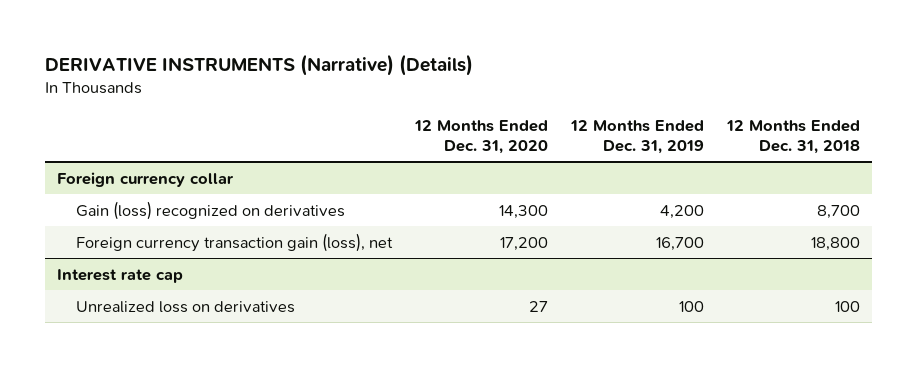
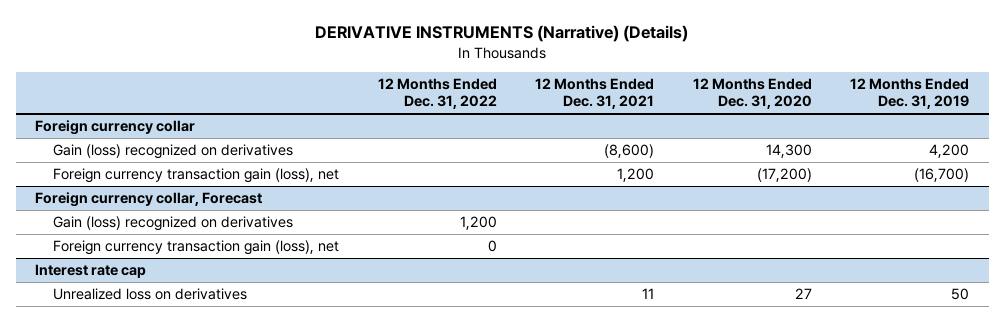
[726,120,861,154] 12 Months Ended Dec. 31, 2018 -> none
none -> [377,78,497,110] 12 Months Ended Dec. 31, 2022
none -> [535,78,655,110] 12 Months Ended Dec. 31, 2021
[500,236,549,251] 17,200 -> [756,168,812,183] (17,200)
[656,236,705,251] 16,700 -> [914,168,970,183] (16,700)
none -> [35,192,263,208] Foreign currency collar, Forecast
none -> [53,216,294,232] Gain (loss) recognized on derivatives
none -> [53,240,340,256] Foreign currency transaction gain (loss), net
[679,300,705,312] 100 -> [951,288,970,301] 50

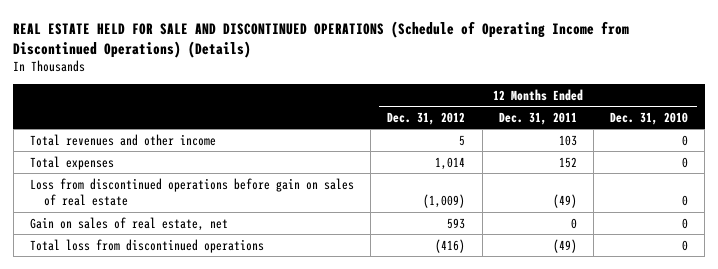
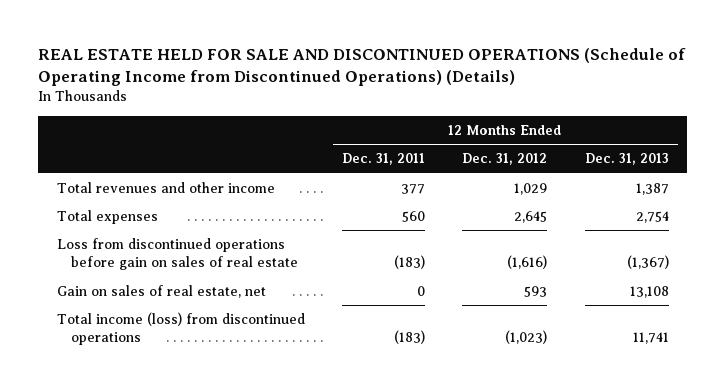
[610,111,689,125] Dec. 31, 2010 -> none
none -> [584,153,669,166] Dec. 31, 2013
[459,134,466,146] 5 -> [514,183,548,196] 1,029
[558,134,577,146] 103 -> [401,184,426,195] 377
[435,156,466,170] 1,014 -> [514,211,548,224] 2,645
[558,156,577,168] 152 -> [402,211,426,223] 560
[423,194,466,209] (1,009) -> [507,255,548,270] (1,616)
[552,194,577,209] (49) -> [394,255,426,270] (183)
[30,238,265,253] Total loss from discontinued operations -> [56,312,305,346] Total income (loss) from discontinued operations
[435,238,466,253] (416) -> [505,330,548,345] (1,023)
[552,238,577,253] (49) -> [394,330,426,345] (183)

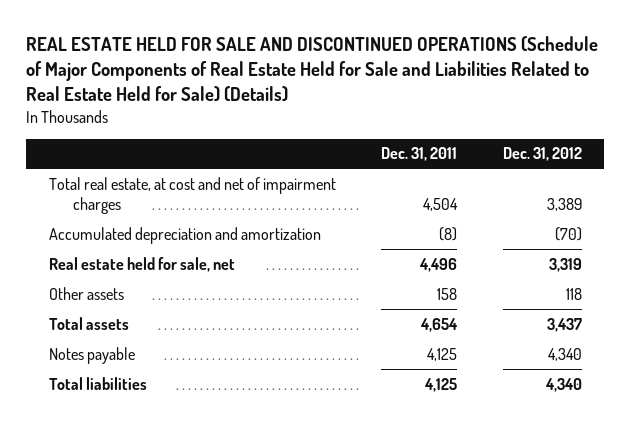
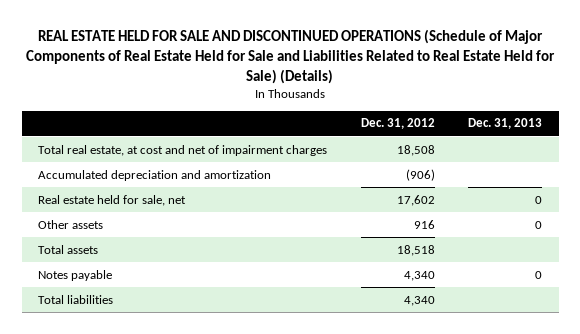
[381,147,458,162] Dec. 31, 2011 -> none
none -> [467,118,542,130] Dec. 31, 2013
[546,197,582,211] 3,389 -> [396,144,435,156] 18,508
[554,226,582,241] (70) -> [405,168,435,181] (906)
[548,257,582,272] 3,319 -> [396,194,435,206] 17,602
[565,287,582,300] 118 -> [413,219,435,229] 916
[546,317,582,332] 3,437 -> [396,244,435,256] 18,518

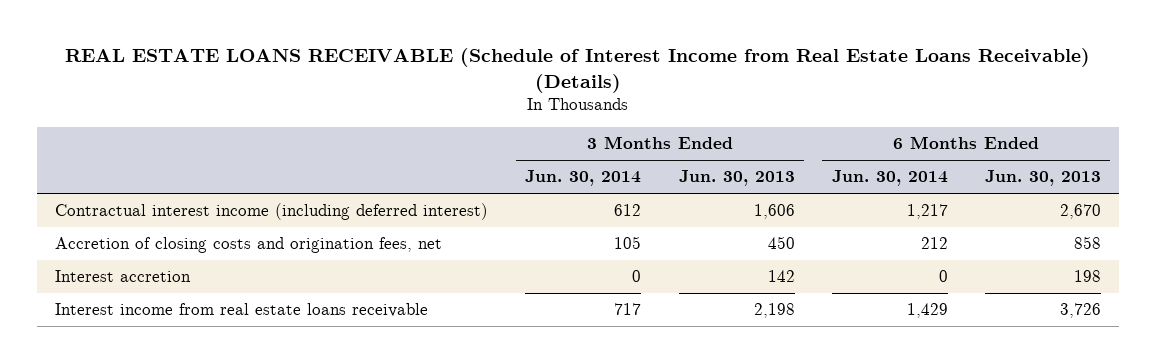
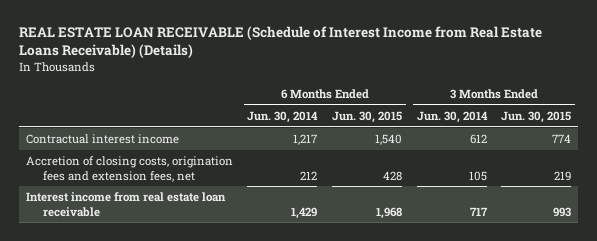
[65,48,1091,93] REAL ESTATE LOANS RECEIVABLE (Schedule of Interest Income from Real Estate Loans Receivable) (Details) -> [18,25,542,58] REAL ESTATE LOAN RECEIVABLE (Schedule of Interest Income from Real Estate Loans Receivable) (Details)
[678,170,795,187] Jun. 30, 2013 -> none
[984,170,1101,187] Jun. 30, 2013 -> none
none -> [331,110,402,123] Jun. 30, 2015
none -> [501,110,572,123] Jun. 30, 2015
[55,270,192,283] Interest accretion -> none
[55,203,489,221] Contractual interest income (including deferred interest) -> [25,134,179,145] Contractual interest income
[55,237,443,254] Accretion of closing costs and origination fees, net -> [25,156,233,182] Accretion of closing costs, origination fees and extension fees, net
[55,303,429,318] Interest income from real estate loans receivable -> [25,192,226,217] Interest income from real estate loan receivable

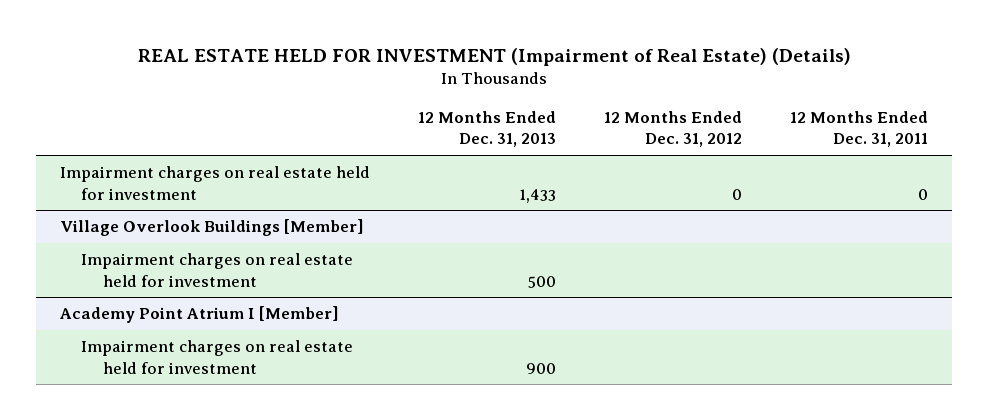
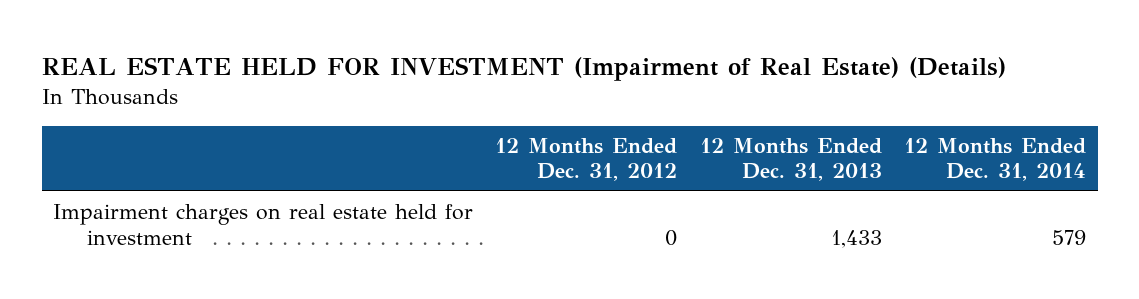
[789,111,928,148] 12 Months Ended Dec. 31, 2011 -> none
none -> [904,137,1087,182] 12 Months Ended Dec. 31, 2014
[59,219,364,237] Village Overlook Buildings [Member] -> none
[81,253,354,287] Impairment charges on real estate held for investment -> none
[59,306,339,324] Academy Point Atrium I [Member] -> none
[81,340,354,374] Impairment charges on real estate held for investment -> none

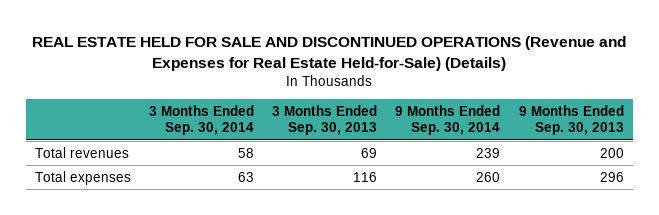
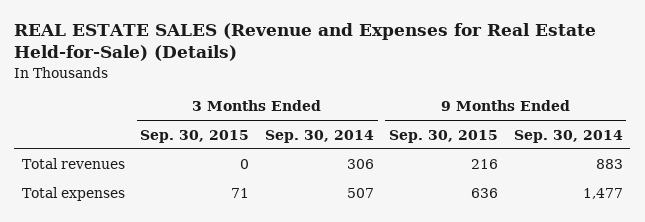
[32,35,627,71] REAL ESTATE HELD FOR SALE AND DISCONTINUED OPERATIONS (Revenue and Expenses for Real Estate Held-for-Sale) (Details) -> [14,23,597,62] REAL ESTATE SALES (Revenue and Expenses for Real Estate Held-for-Sale) (Details)
[272,104,378,136] 3 Months Ended Sep. 30, 2013 -> none
[518,104,624,136] 9 Months Ended Sep. 30, 2013 -> none
none -> [140,129,250,143] Sep. 30, 2015
none -> [389,129,499,143] Sep. 30, 2015
[238,147,255,158] 58 -> [346,159,374,170] 306
[476,147,501,158] 239 -> [595,159,623,170] 883
[238,171,255,182] 63 -> [346,188,374,199] 507
[476,171,501,182] 260 -> [582,188,623,200] 1,477

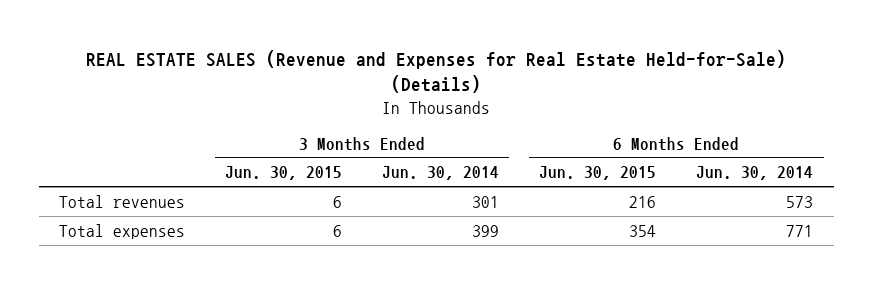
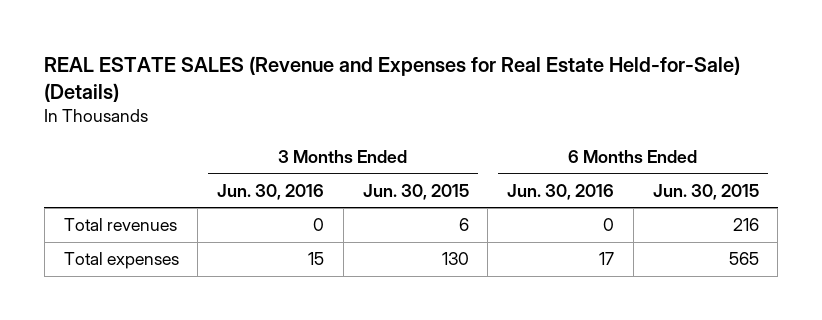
[382,166,500,181] Jun. 30, 2014 -> none
[696,166,814,181] Jun. 30, 2014 -> none
none -> [217,183,325,200] Jun. 30, 2016
none -> [507,183,615,200] Jun. 30, 2016
[333,224,343,237] 6 -> [441,252,469,266] 130
[629,224,657,237] 354 -> [728,252,759,266] 565

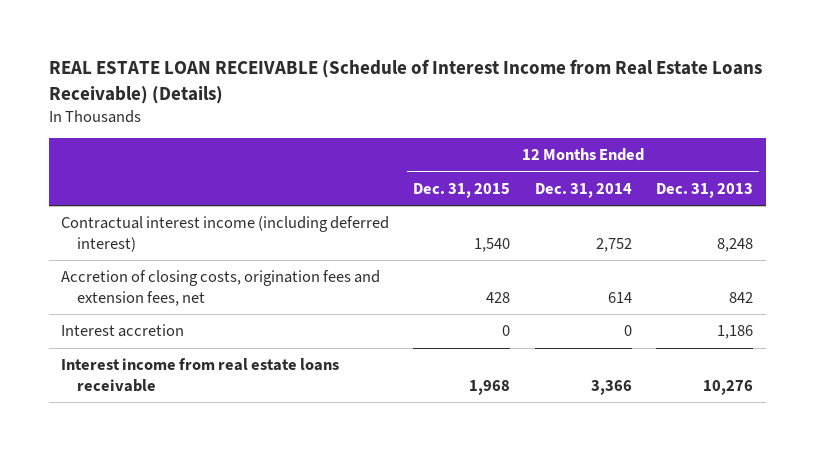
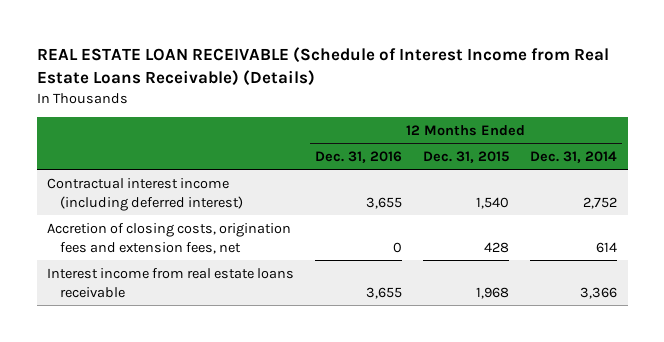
[656,182,754,198] Dec. 31, 2013 -> none
none -> [315,151,403,164] Dec. 31, 2016
[60,324,184,338] Interest accretion -> none

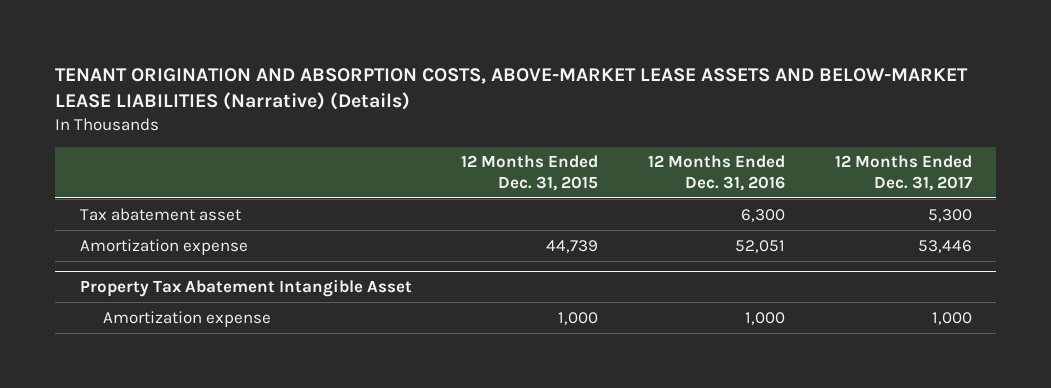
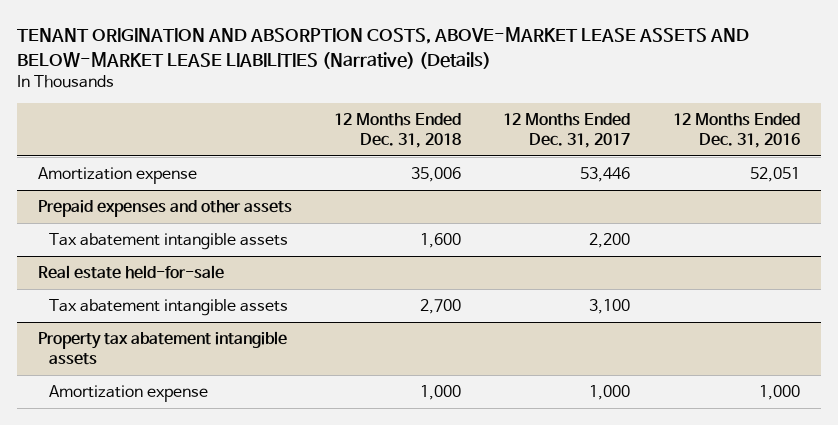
[461,155,599,191] 12 Months Ended Dec. 31, 2015 -> none
none -> [334,112,462,149] 12 Months Ended Dec. 31, 2018
[79,207,241,221] Tax abatement asset -> none
none -> [37,200,292,218] Prepaid expenses and other assets
none -> [49,233,289,251] Tax abatement intangible assets
none -> [37,265,224,280] Real estate held-for-sale
none -> [49,299,289,317] Tax abatement intangible assets
[79,278,412,297] Property Tax Abatement Intangible Asset -> [37,331,287,366] Property tax abatement intangible assets

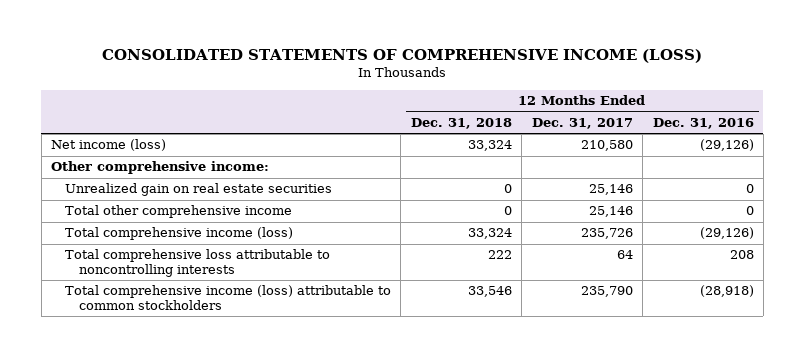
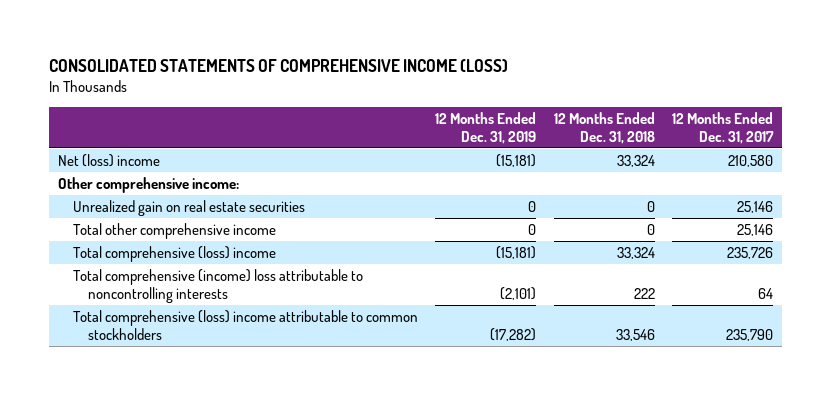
[652,118,754,130] Dec. 31, 2016 -> none
none -> [435,111,537,144] 12 Months Ended Dec. 31, 2019
[50,139,166,152] Net income (loss) -> [57,153,160,167] Net (loss) income
[65,227,294,241] Total comprehensive income (loss) -> [72,245,276,262] Total comprehensive (loss) income
[65,249,331,278] Total comprehensive loss attributable to noncontrolling interests -> [72,268,363,303] Total comprehensive (income) loss attributable to noncontrolling interests
[65,285,392,311] Total comprehensive income (loss) attributable to common stockholders -> [72,309,418,340] Total comprehensive (loss) income attributable to common stockholders

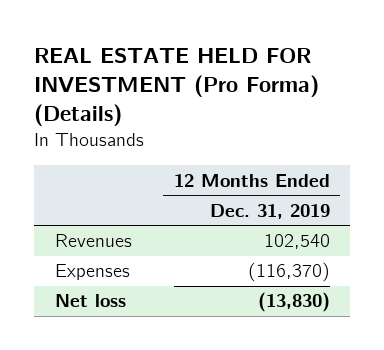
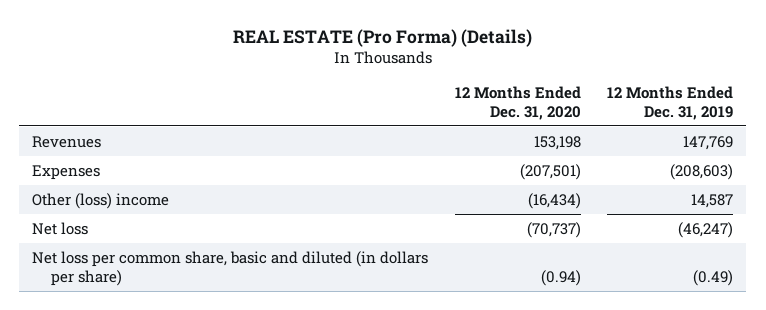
[34,48,320,127] REAL ESTATE HELD FOR INVESTMENT (Pro Forma) (Details) -> [232,28,532,47] REAL ESTATE (Pro Forma) (Details)
none -> [454,86,581,120] 12 Months Ended Dec. 31, 2020
[263,234,330,250] 102,540 -> [683,135,734,150] 147,769
[247,262,330,283] (116,370) -> [670,163,734,180] (208,603)
none -> [32,192,170,209] Other (loss) income
[257,292,330,313] (13,830) -> [678,221,734,238] (46,247)
none -> [32,250,429,286] Net loss per common share, basic and diluted (in dollars per share)

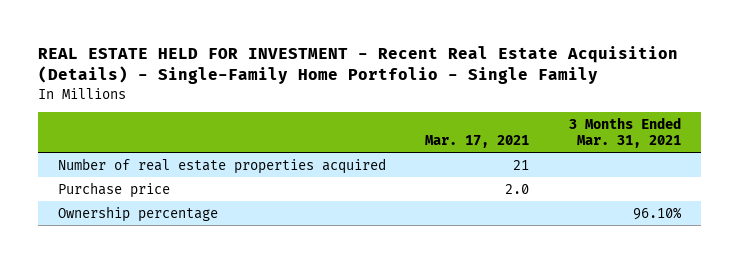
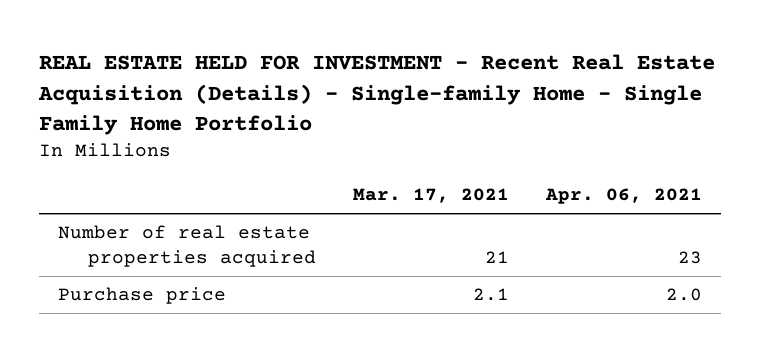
[37,46,678,85] REAL ESTATE HELD FOR INVESTMENT - Recent Real Estate Acquisition (Details) - Single-Family Home Portfolio - Single Family -> [38,54,716,135] REAL ESTATE HELD FOR INVESTMENT - Recent Real Estate Acquisition (Details) - Single-family Home - Single Family Home Portfolio
[569,117,682,148] 3 Months Ended Mar. 31, 2021 -> none
none -> [545,188,703,205] Apr. 06, 2021
[57,205,218,222] Ownership percentage -> none
[505,183,530,194] 2.0 -> [472,288,509,302] 2.1

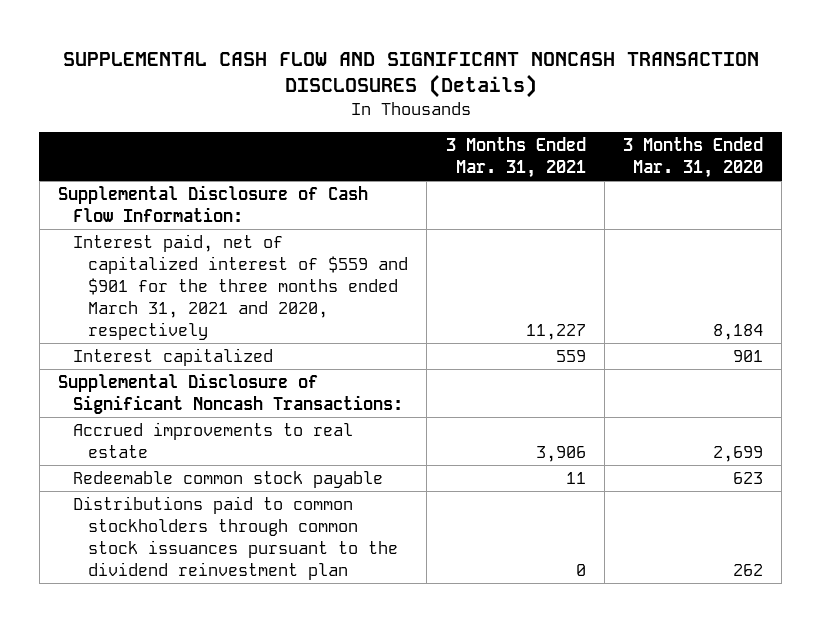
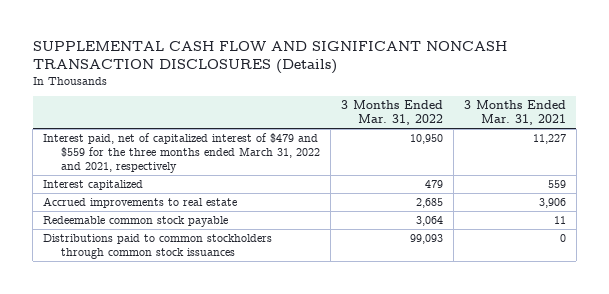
[623,137,764,179] 3 Months Ended Mar. 31, 2020 -> none
none -> [340,100,443,126] 3 Months Ended Mar. 31, 2022
[58,185,369,222] Supplemental Disclosure of Cash Flow Information: -> none
[73,234,408,340] Interest paid, net of capitalized interest of $559 and $901 for the three months ended March 31, 2021 and 2020, respectively -> [43,132,320,173] Interest paid, net of capitalized interest of $479 and $559 for the three months ended March 31, 2022 and 2021, respectively
[58,373,404,414] Supplemental Disclosure of Significant Noncash Transactions: -> none
[73,496,398,580] Distributions paid to common stockholders through common stock issuances pursuant to the dividend reinvestment plan -> [43,233,273,259] Distributions paid to common stockholders through common stock issuances

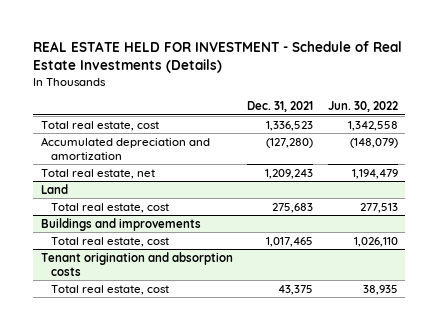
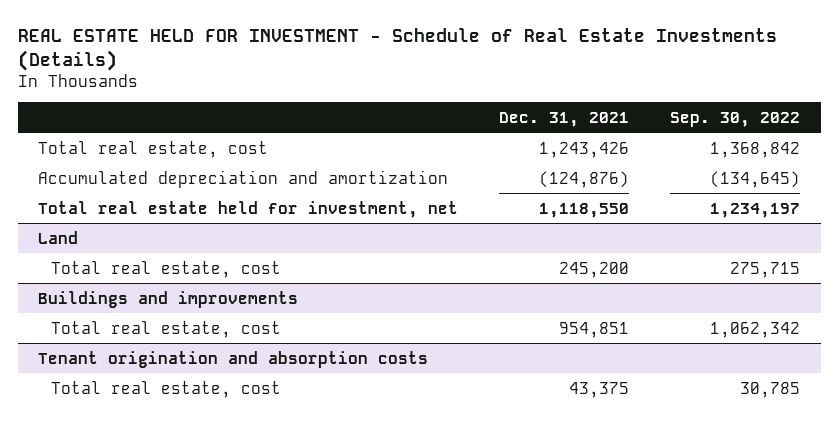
[327,101,398,113] Jun. 30, 2022 -> none
none -> [670,111,801,127] Sep. 30, 2022
[266,120,314,131] 1,336,523 -> [539,141,630,158] 1,243,426
[266,137,314,148] (127,280) -> [539,170,630,188] (124,876)
[40,168,155,179] Total real estate, net -> [38,200,459,218] Total real estate held for investment, net
[265,168,314,179] 1,209,243 -> [539,202,630,218] 1,118,550
[272,202,314,213] 275,683 -> [559,261,630,278] 245,200
[266,236,314,247] 1,017,465 -> [559,321,630,338] 954,851

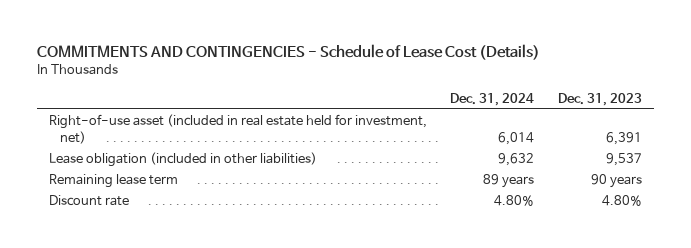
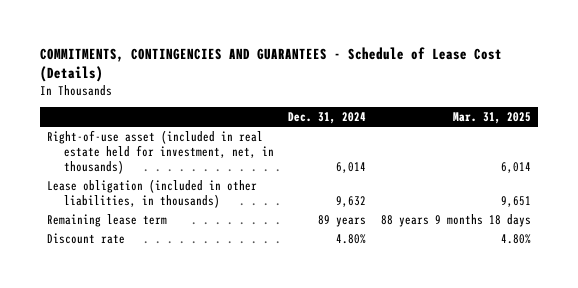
[36,44,540,61] COMMITMENTS AND CONTINGENCIES - Schedule of Lease Cost (Details) -> [39,46,502,83] COMMITMENTS, CONTINGENCIES AND GUARANTEES - Schedule of Lease Cost (Details)
[557,92,642,106] Dec. 31, 2023 -> none
none -> [453,112,532,125] Mar. 31, 2025
[48,114,427,145] Right-of-use asset (included in real estate held for investment, net) -> [46,129,274,175] Right-of-use asset (included in real estate held for investment, net, in thousands)
[48,152,317,168] Lease obligation (included in other liabilities) -> [46,178,257,209] Lease obligation (included in other liabilities, in thousands)

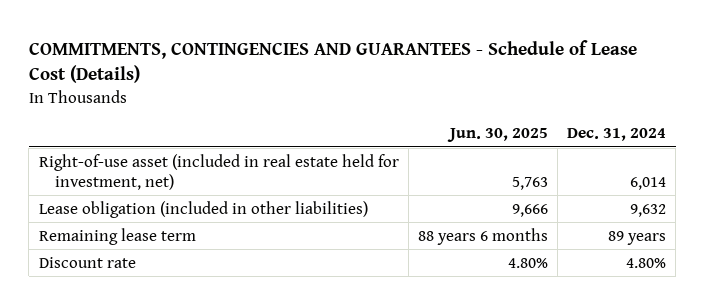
[453,112,532,125] Mar. 31, 2025 -> none
none -> [446,128,548,143] Jun. 30, 2025
[46,129,274,175] Right-of-use asset (included in real estate held for investment, net, in thousands) -> [38,153,399,190] Right-of-use asset (included in real estate held for investment, net)
[46,178,257,209] Lease obligation (included in other liabilities, in thousands) -> [38,200,368,218] Lease obligation (included in other liabilities)

